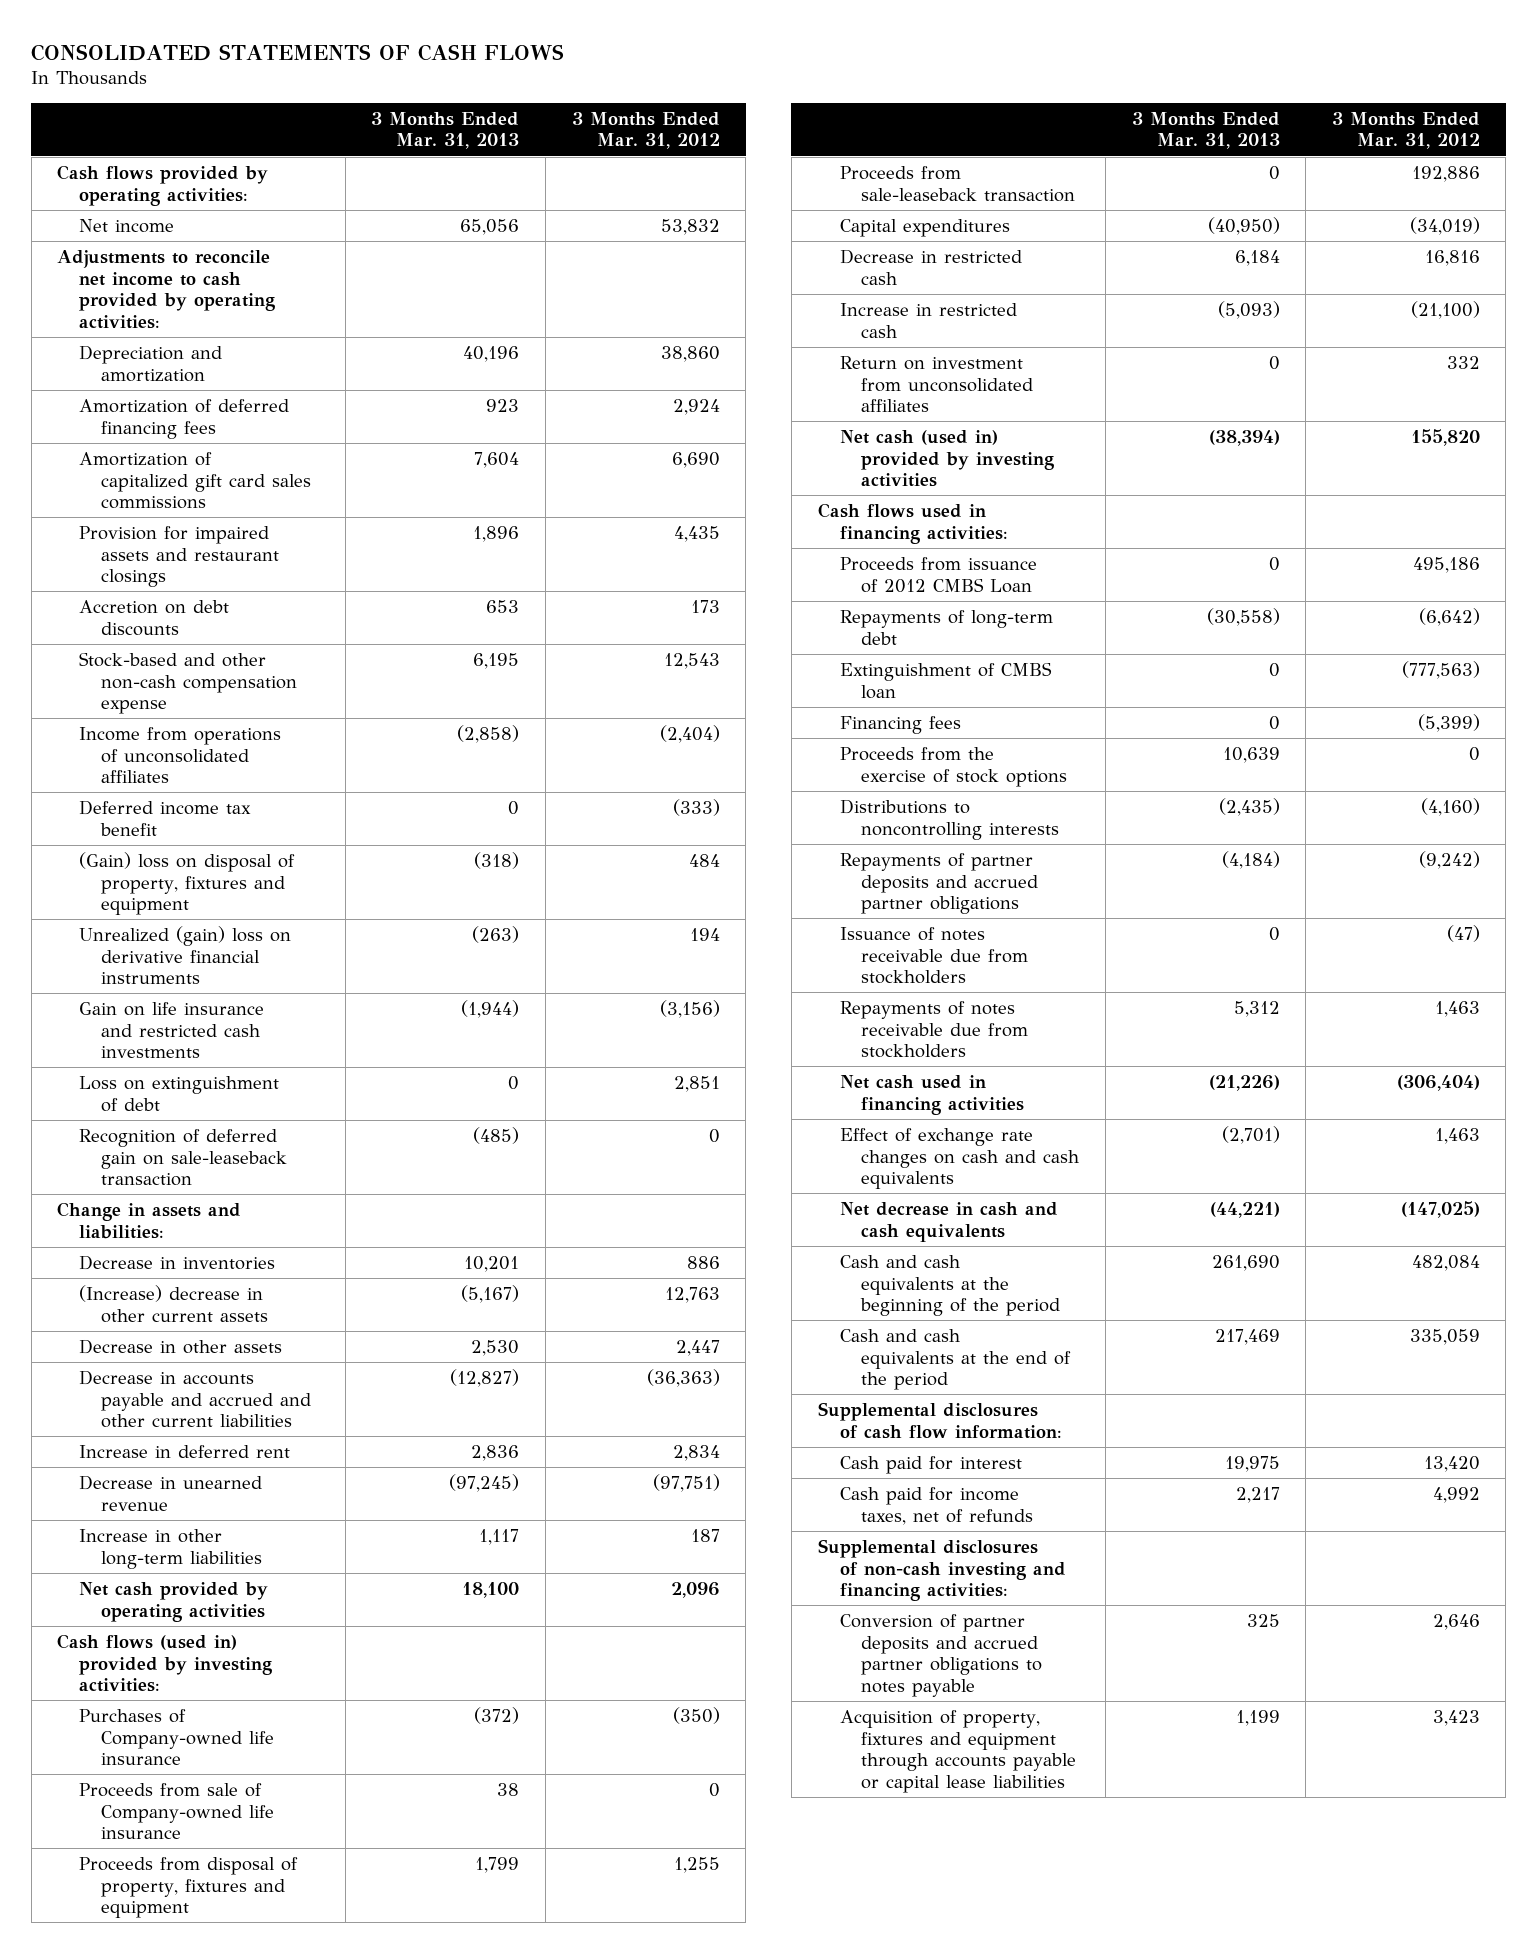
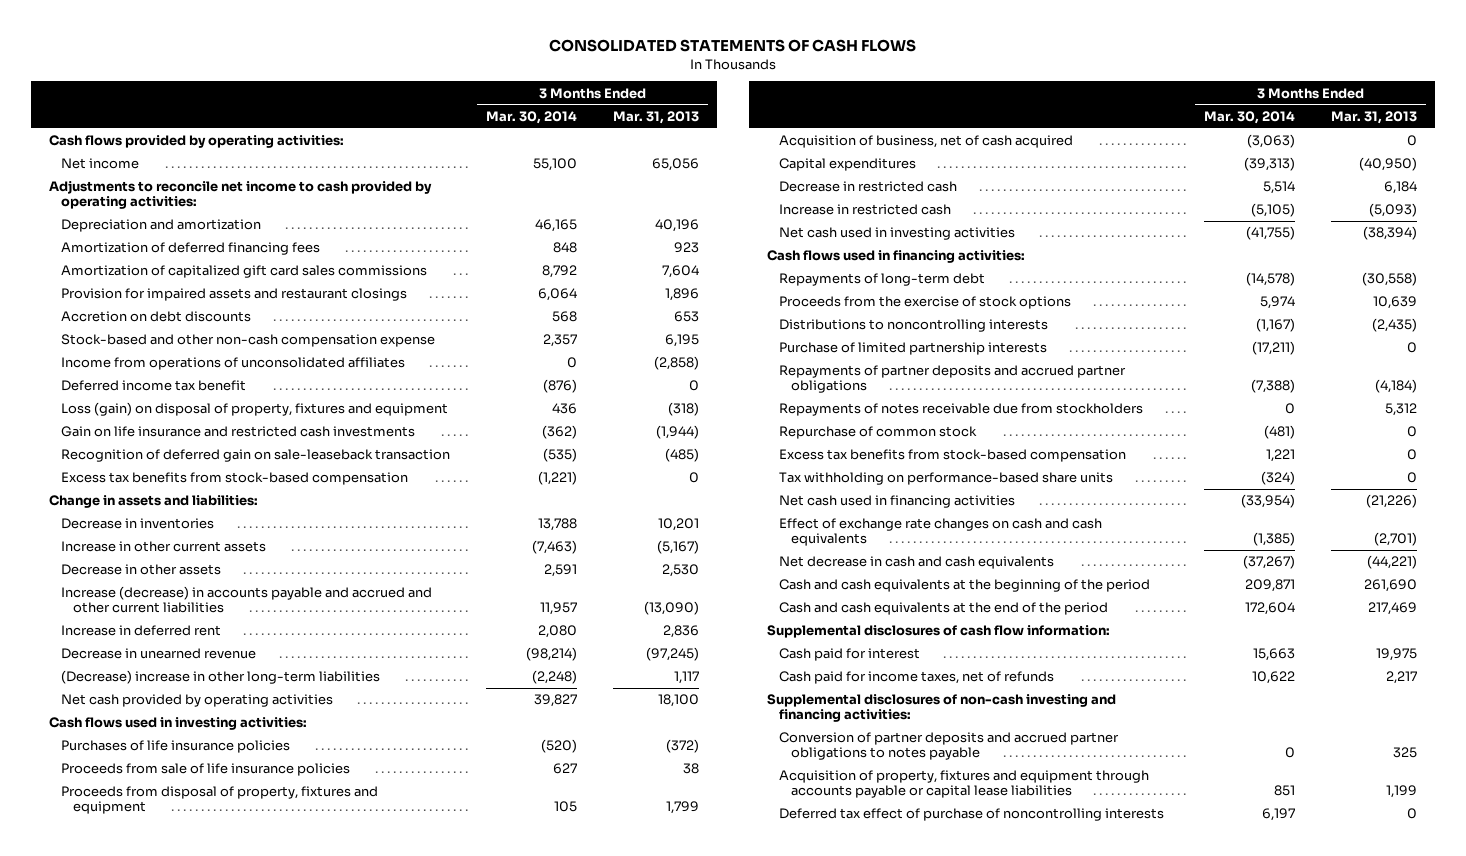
[571,111,720,150] 3 Months Ended Mar. 31, 2012 -> none
none -> [486,110,578,124] Mar. 30, 2014
[79,925,292,985] Unrealized (gain) loss on derivative financial instruments -> none
[79,851,296,916] (Gain) loss on disposal of property, fixtures and equipment -> [61,402,449,417] Loss (gain) on disposal of property, fixtures and equipment
[79,1075,280,1112] Loss on extinguishment of debt -> none
none -> [61,472,409,486] Excess tax benefits from stock-based compensation
[79,1284,269,1323] (Increase) decrease in other current assets -> [61,541,267,553] Increase in other current assets
[79,1369,312,1429] Decrease in accounts payable and accrued and other current liabilities -> [61,586,433,614] Increase (decrease) in accounts payable and accrued and other current liabilities
[450,1368,520,1387] (12,827) -> [644,601,700,616] (13,090)
[79,1528,263,1569] Increase in other long-term liabilities -> [61,670,381,685] (Decrease) increase in other long-term liabilities
[57,1633,273,1693] Cash flows (used in) provided by investing activities: -> [49,717,308,731] Cash flows used in investing activities:
[79,1708,275,1766] Purchases of Company-owned life insurance -> [61,740,291,754] Purchases of life insurance policies
[79,1782,275,1840] Proceeds from sale of Company-owned life insurance -> [61,763,351,777] Proceeds from sale of life insurance policies
[839,165,1076,202] Proceeds from sale-leaseback transaction -> none
none -> [779,135,1074,149] Acquisition of business, net of cash acquired
[839,355,1034,413] Return on investment from unconsolidated affiliates -> none
[839,429,1055,488] Net cash (used in) provided by investing activities -> [779,227,1016,241] Net cash used in investing activities
[839,556,1037,593] Proceeds from issuance of 2012 CMBS Loan -> none
[839,661,1052,699] Extinguishment of CMBS loan -> none
[839,715,961,734] Financing fees -> none
none -> [779,342,1048,356] Purchase of limited partnership interests
[839,926,1029,985] Issuance of notes receivable due from stockholders -> none
none -> [779,426,978,440] Repurchase of common stock
none -> [779,449,1127,463] Excess tax benefits from stock-based compensation
none -> [779,472,1114,486] Tax withholding on performance-based share units
none -> [779,808,1165,822] Deferred tax effect of purchase of noncontrolling interests

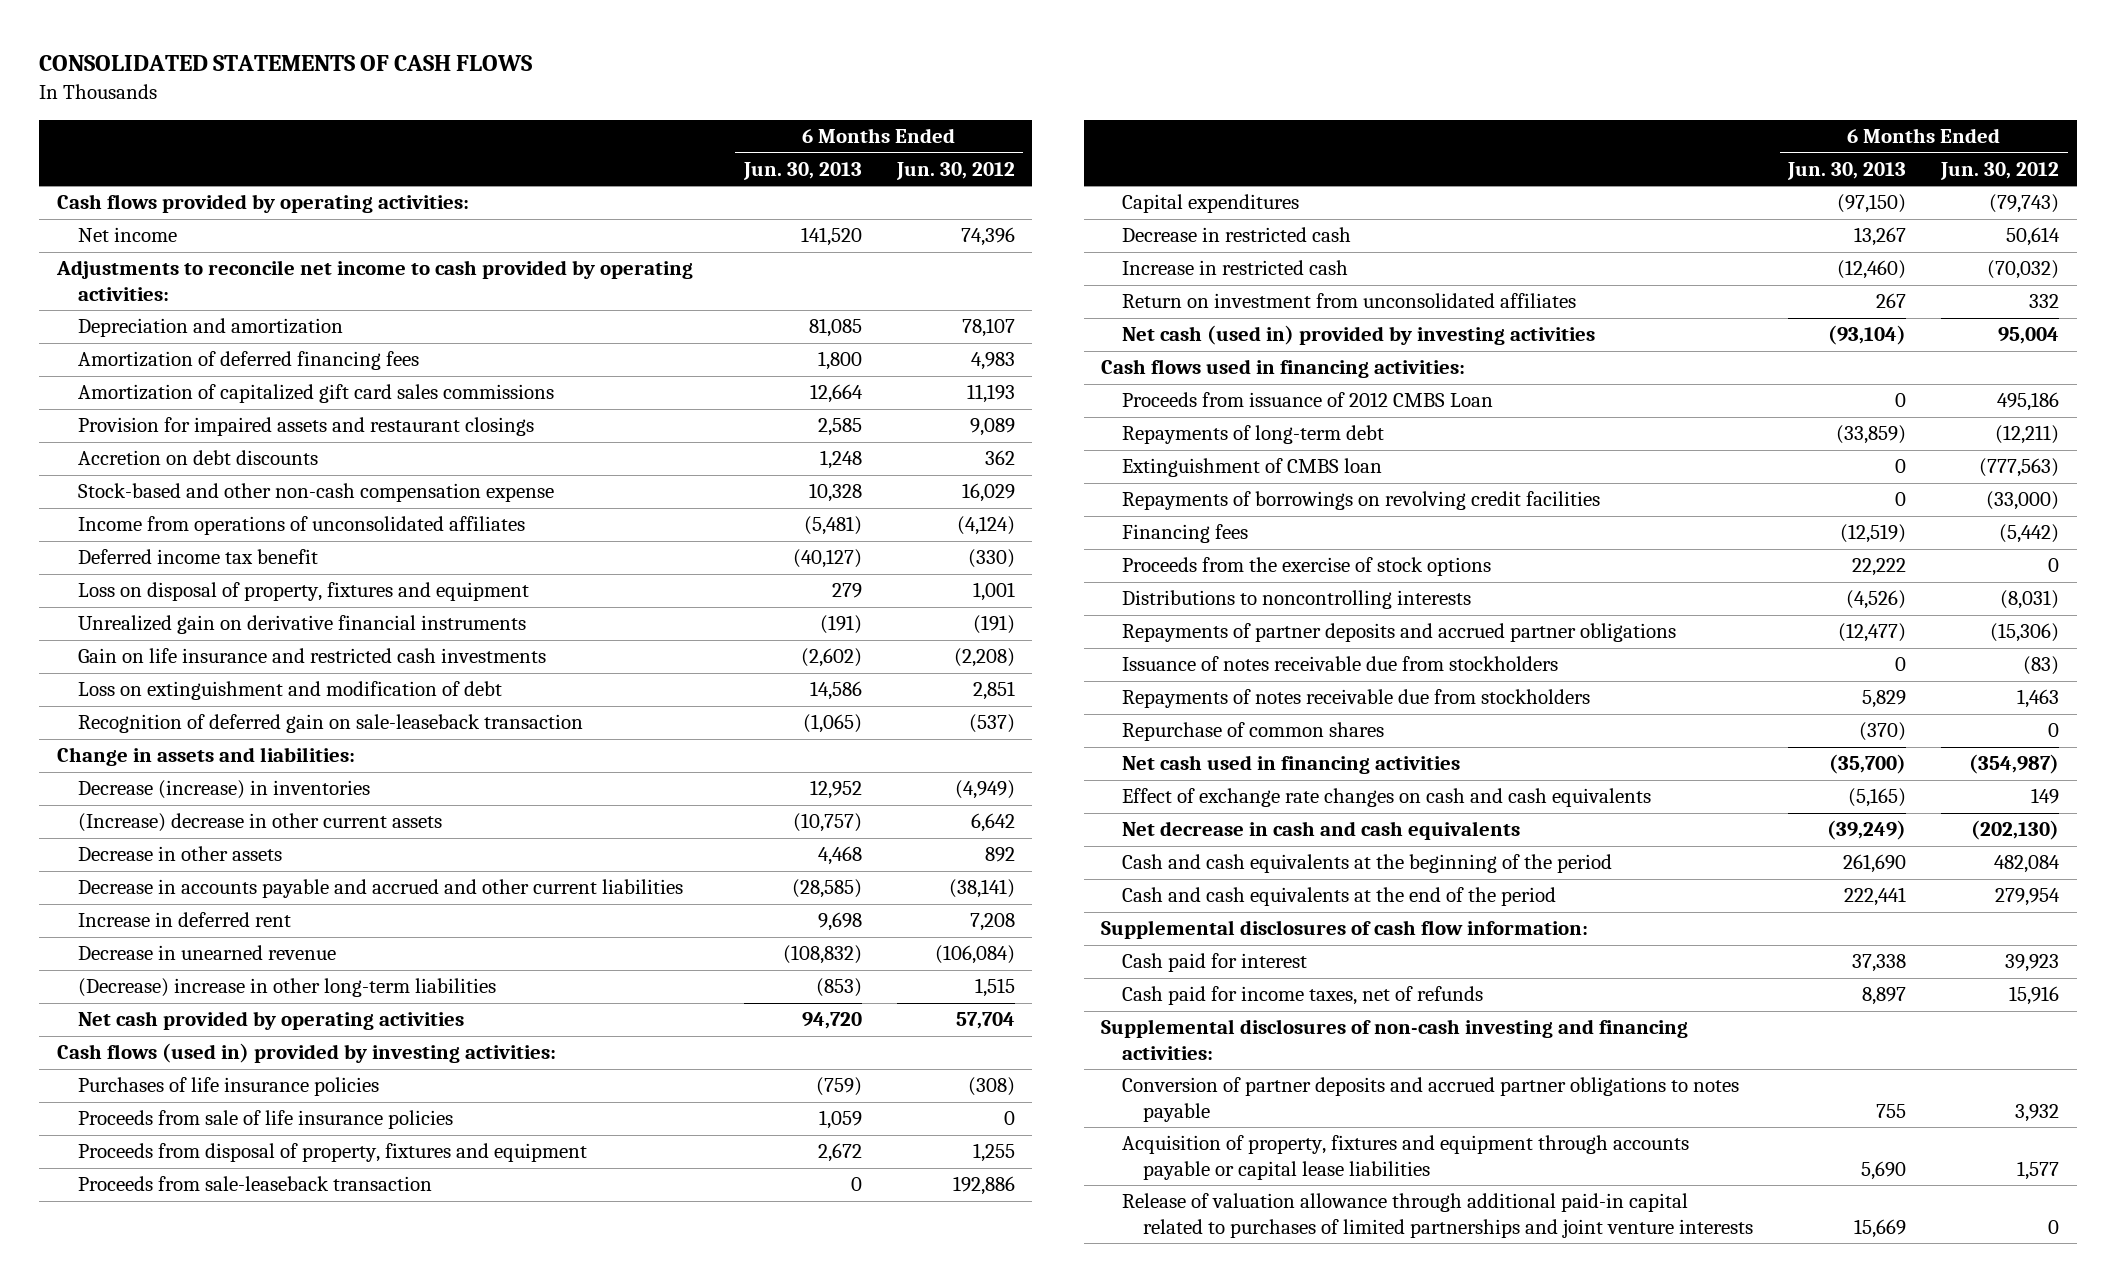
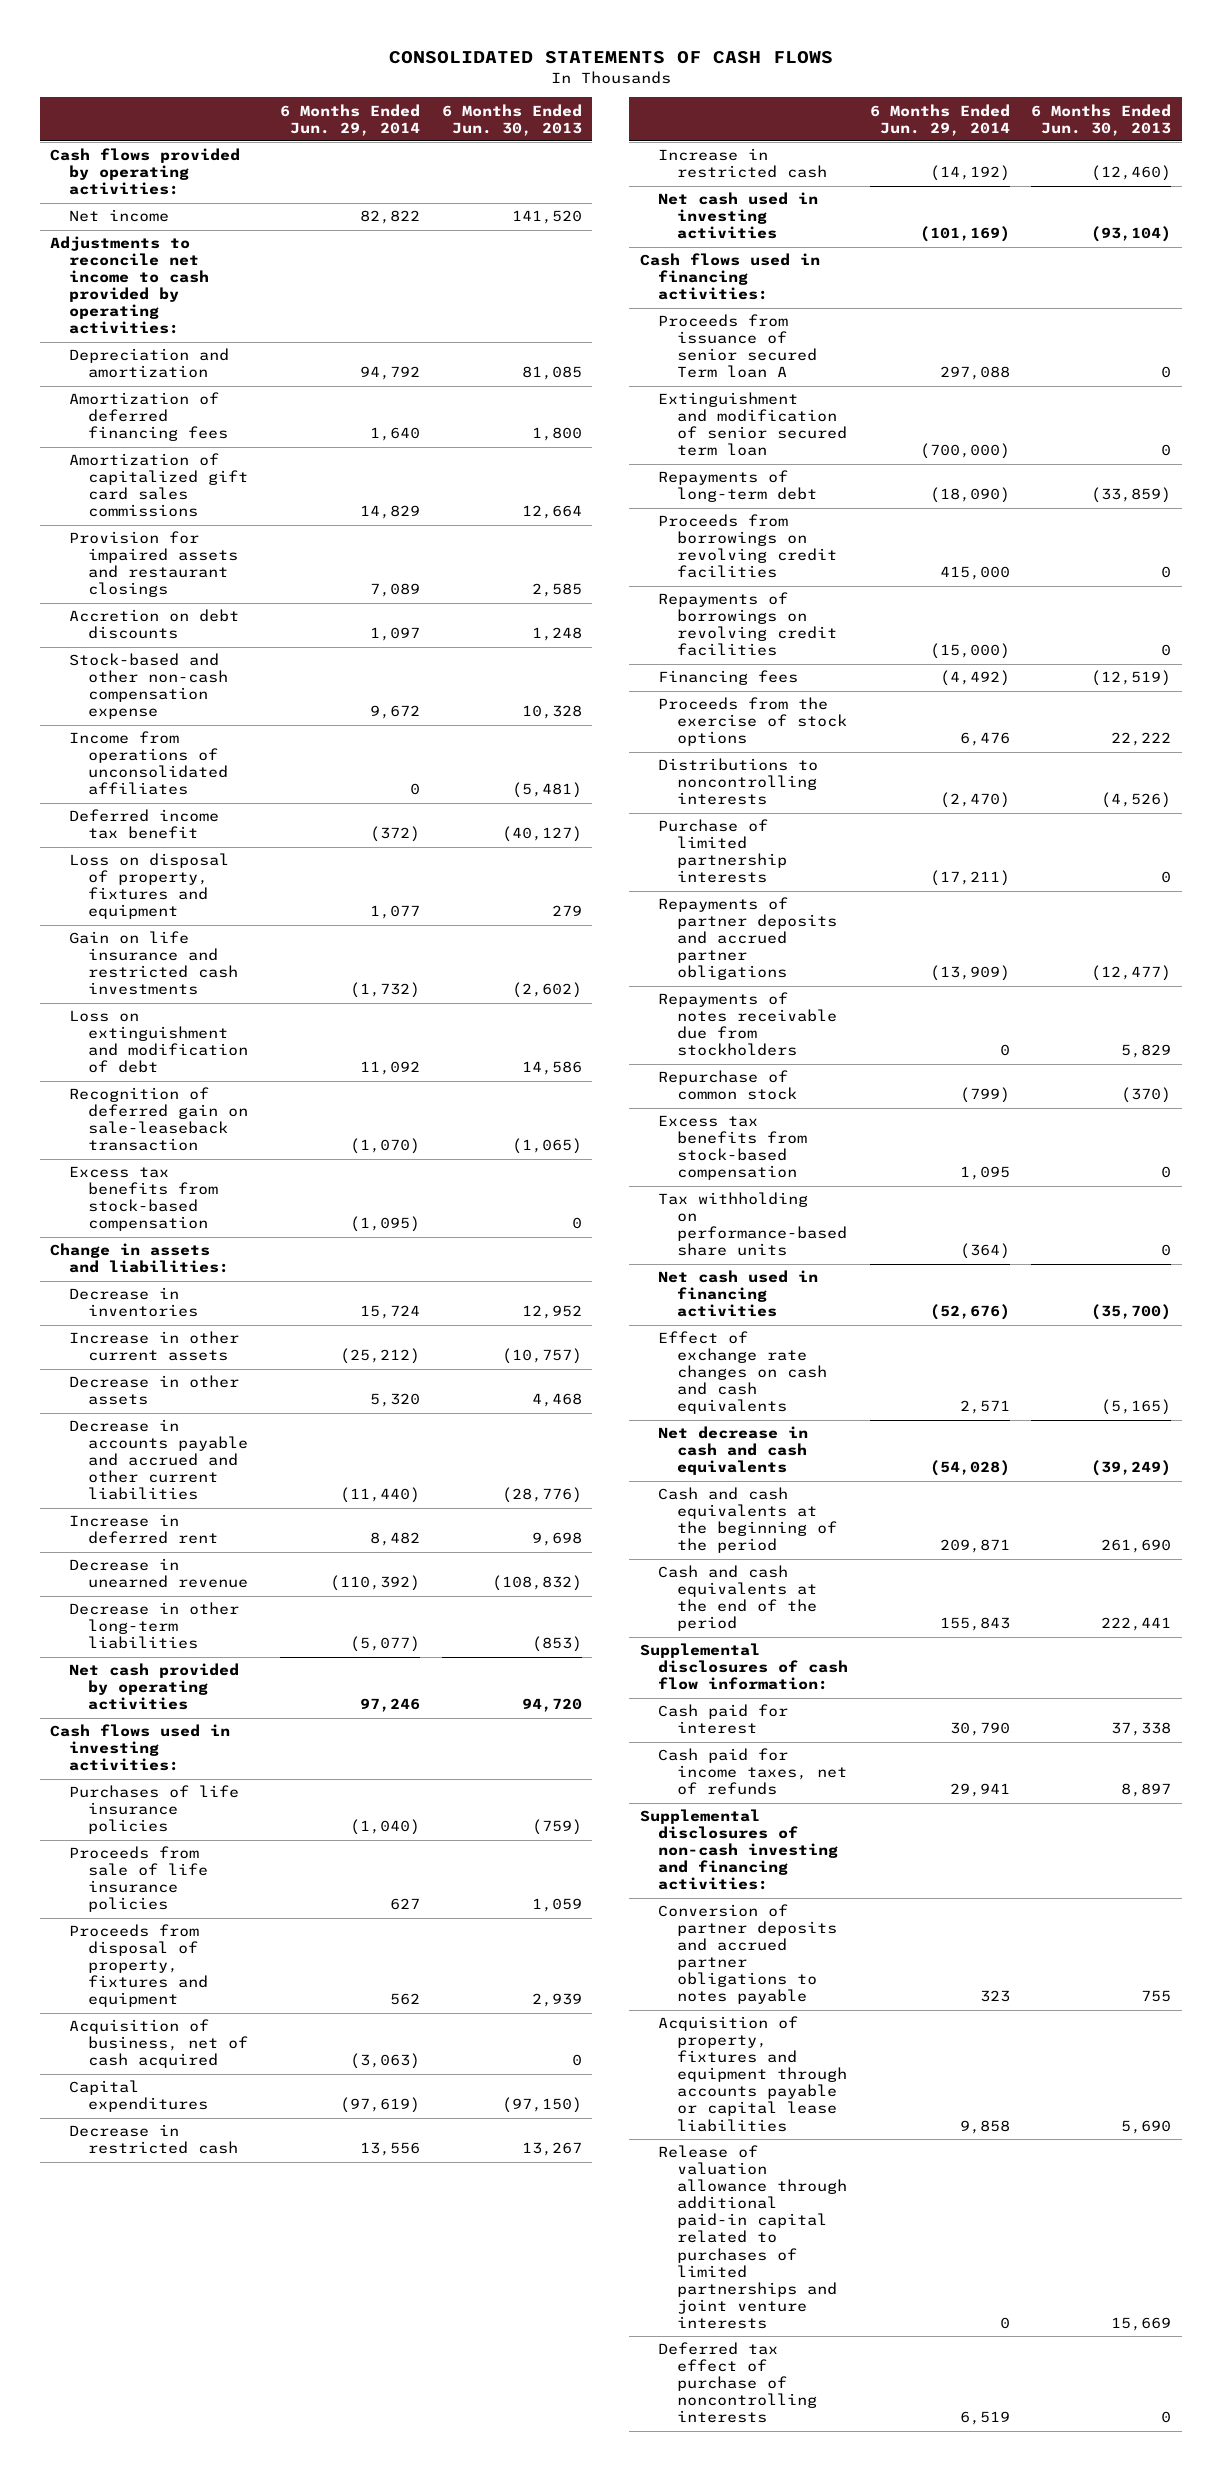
[895,161,1015,180] Jun. 30, 2012 -> none
none -> [280,103,421,136] 6 Months Ended Jun. 29, 2014
[77,615,526,635] Unrealized gain on derivative financial instruments -> none
none -> [69,1166,218,1232] Excess tax benefits from stock-based compensation
[77,780,370,800] Decrease (increase) in inventories -> [69,1287,198,1318] Decrease in inventories
[77,813,442,833] (Increase) decrease in other current assets -> [69,1331,240,1362] Increase in other current assets
[791,879,862,899] (28,585) -> [501,1487,582,1504] (28,776)
[77,978,496,998] (Decrease) increase in other long-term liabilities -> [69,1602,240,1650] Decrease in other long-term liabilities
[56,1043,556,1064] Cash flows (used in) provided by investing activities: -> [50,1724,231,1772] Cash flows used in investing activities:
[77,1176,432,1192] Proceeds from sale-leaseback transaction -> none
[817,1143,862,1163] 2,672 -> [531,1993,582,2008] 2,939
none -> [69,2019,248,2069] Acquisition of business, net of cash acquired
[1122,293,1577,309] Return on investment from unconsolidated affiliates -> none
[1122,325,1596,346] Net cash (used in) provided by investing activities -> [658,192,819,240] Net cash used in investing activities
[1122,392,1494,408] Proceeds from issuance of 2012 CMBS Loan -> none
none -> [658,314,818,379] Proceeds from issuance of senior secured Term loan A
none -> [658,392,848,457] Extinguishment and modification of senior secured term loan
[1122,458,1383,478] Extinguishment of CMBS loan -> none
none -> [658,514,838,579] Proceeds from borrowings on revolving credit facilities
none -> [658,819,788,884] Purchase of limited partnership interests
[1122,656,1559,672] Issuance of notes receivable due from stockholders -> none
[1122,722,1385,742] Repurchase of common shares -> [658,1070,798,1101] Repurchase of common stock
none -> [658,1115,808,1181] Excess tax benefits from stock-based compensation
none -> [658,1192,848,1257] Tax withholding on performance-based share units
none -> [658,2342,818,2424] Deferred tax effect of purchase of noncontrolling interests

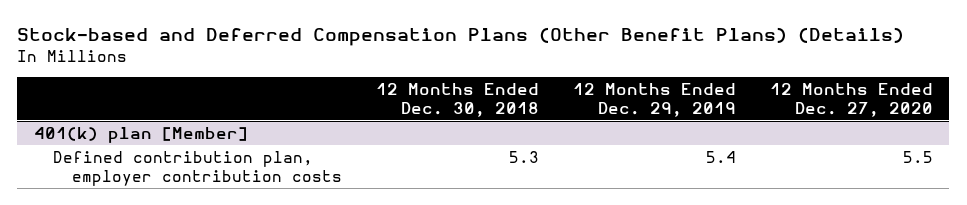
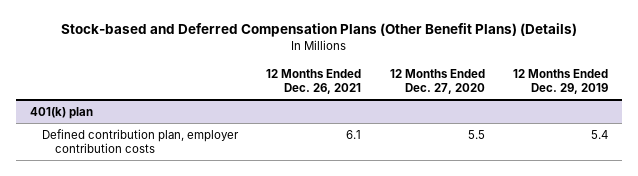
[376,82,540,117] 12 Months Ended Dec. 30, 2018 -> none
none -> [266,68,362,95] 12 Months Ended Dec. 26, 2021
[34,126,249,143] 401(k) plan [Member] -> [30,106,94,119] 401(k) plan

